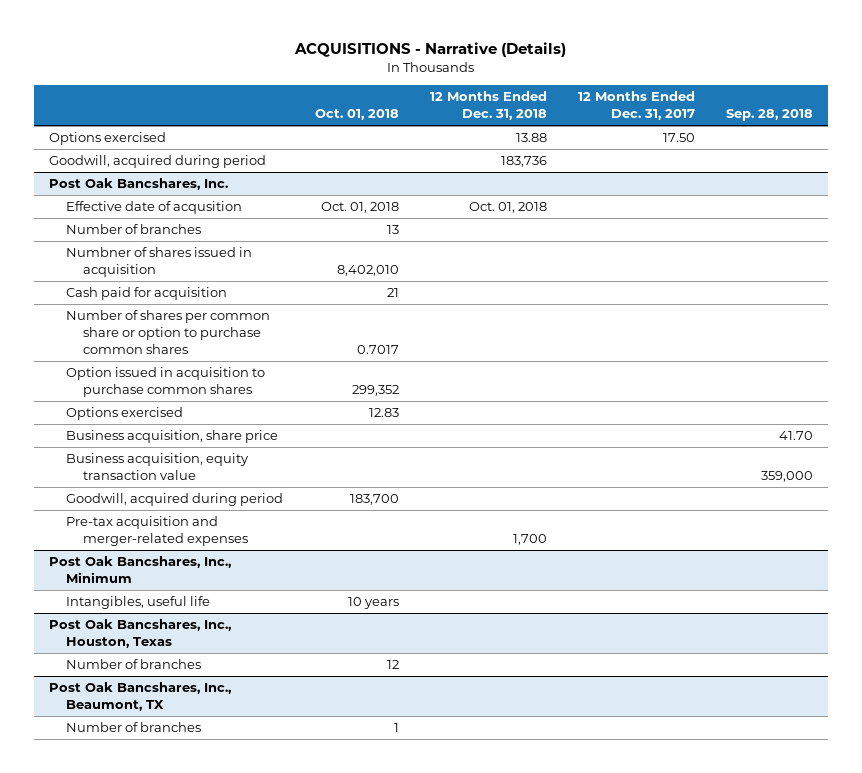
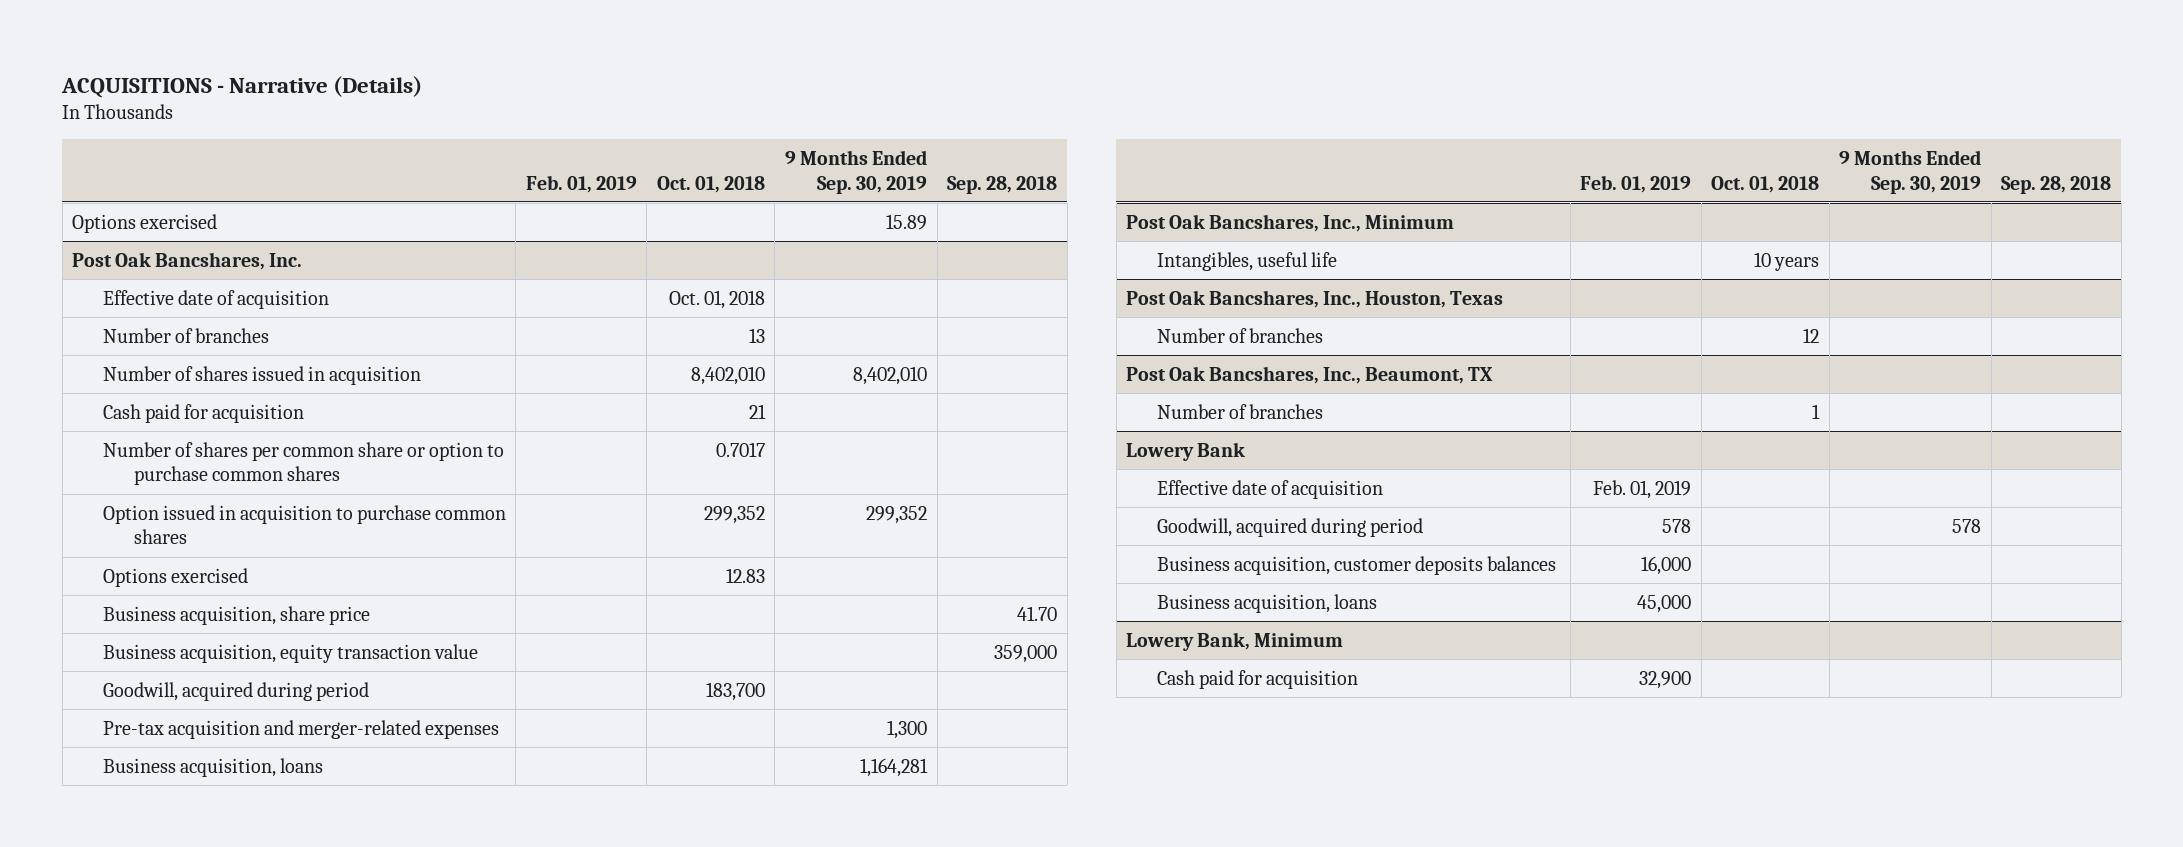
[429,91,547,121] 12 Months Ended Dec. 31, 2018 -> none
[577,91,695,121] 12 Months Ended Dec. 31, 2017 -> none
none -> [525,174,637,193] Feb. 01, 2019
none -> [784,150,927,194] 9 Months Ended Sep. 30, 2019
[49,155,267,169] Goodwill, acquired during period -> none
[66,201,243,215] Effective date of acqusition -> [102,289,329,309] Effective date of acquisition
[66,247,253,277] Numbner of shares issued in acquisition -> [102,365,421,385] Number of shares issued in acquisition
none -> [102,757,323,777] Business acquisition, loans
none -> [1126,441,1246,461] Lowery Bank
none -> [1157,479,1384,499] Effective date of acquisition
none -> [1157,517,1424,537] Goodwill, acquired during period
none -> [1157,555,1557,575] Business acquisition, customer deposits balances
none -> [1157,593,1378,613] Business acquisition, loans
none -> [1126,631,1344,651] Lowery Bank, Minimum
none -> [1157,669,1359,689] Cash paid for acquisition

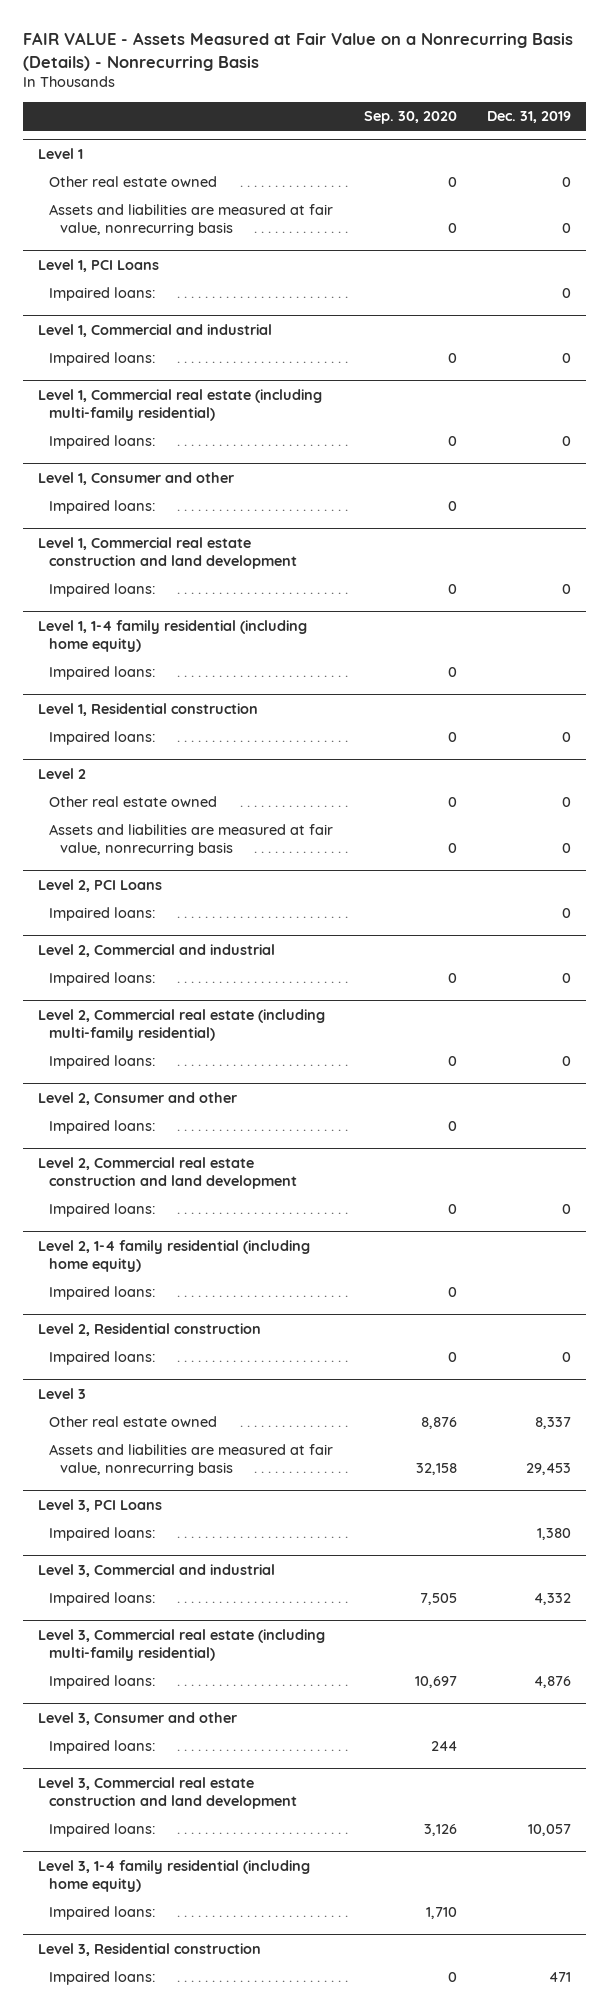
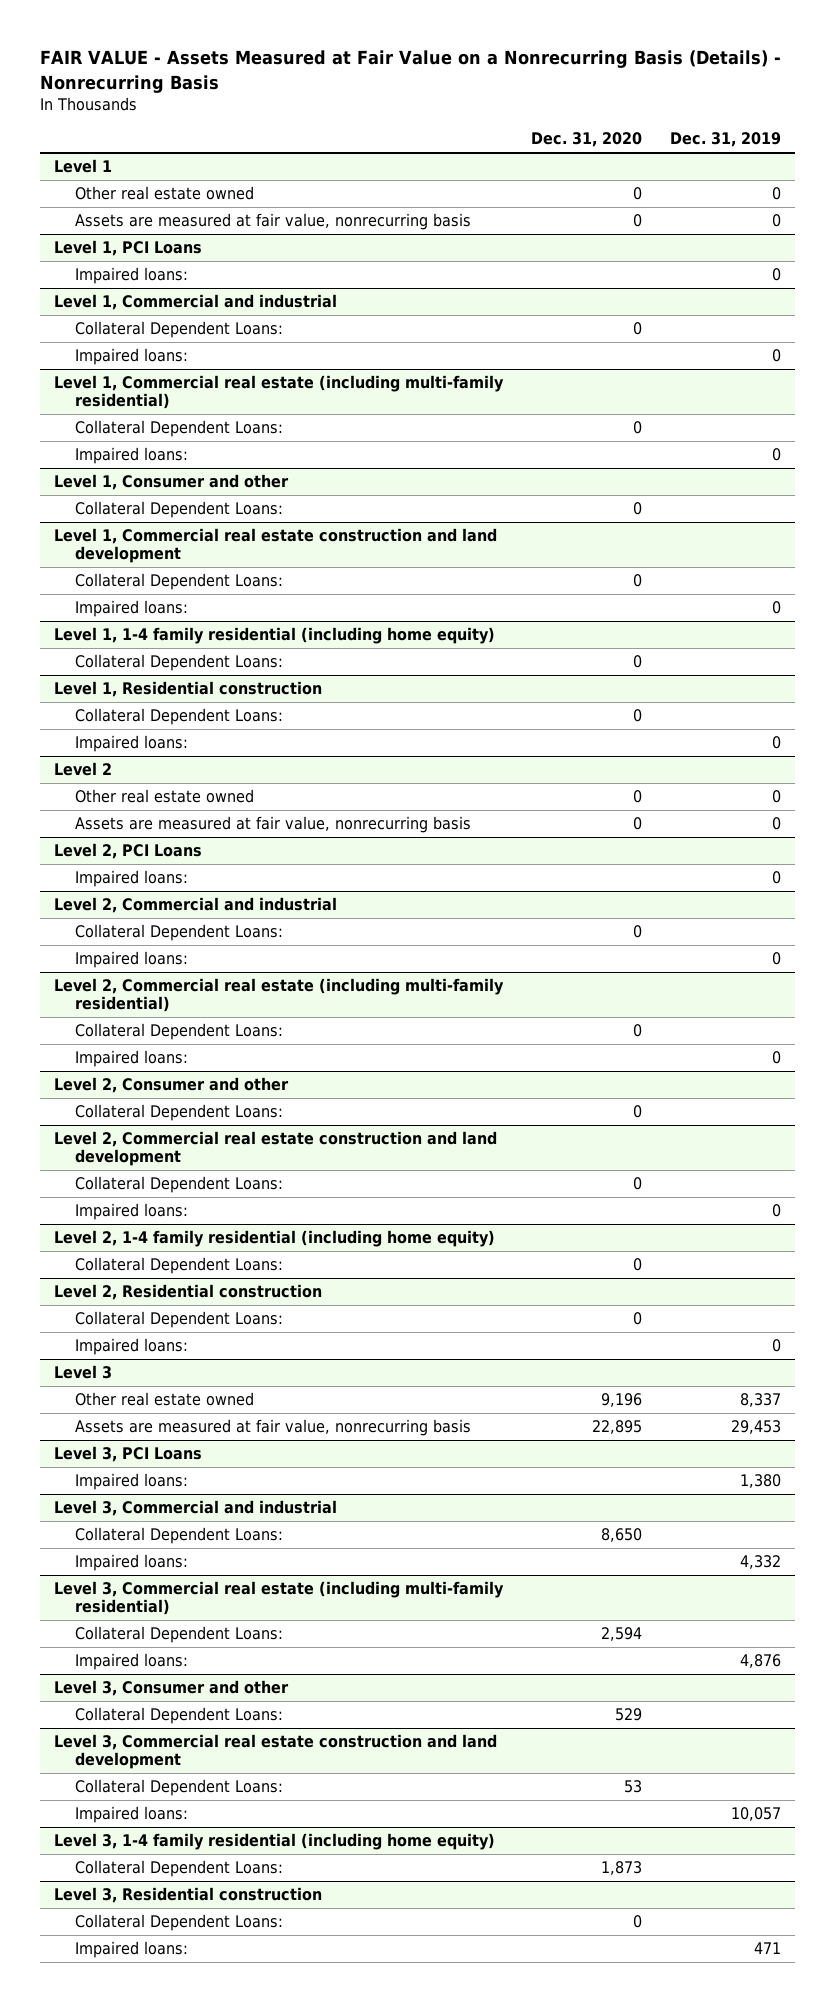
[363,111,457,125] Sep. 30, 2020 -> none
none -> [531,132,643,148] Dec. 31, 2020
[49,204,334,237] Assets and liabilities are measured at fair value, nonrecurring basis -> [75,213,472,231] Assets are measured at fair value, nonrecurring basis
none -> [75,321,284,339] Collateral Dependent Loans:
none -> [75,420,284,438] Collateral Dependent Loans:
[49,500,156,515] Impaired loans: -> none
none -> [75,501,284,519] Collateral Dependent Loans:
none -> [75,573,284,591] Collateral Dependent Loans:
[49,666,156,681] Impaired loans: -> none
none -> [75,654,284,672] Collateral Dependent Loans:
none -> [75,708,284,726] Collateral Dependent Loans:
[49,824,334,857] Assets and liabilities are measured at fair value, nonrecurring basis -> [75,816,472,834] Assets are measured at fair value, nonrecurring basis
none -> [75,924,284,942] Collateral Dependent Loans:
none -> [75,1023,284,1041] Collateral Dependent Loans:
[49,1120,156,1135] Impaired loans: -> none
none -> [75,1104,284,1122] Collateral Dependent Loans:
none -> [75,1176,284,1194] Collateral Dependent Loans:
[49,1286,156,1301] Impaired loans: -> none
none -> [75,1257,284,1275] Collateral Dependent Loans:
none -> [75,1311,284,1329] Collateral Dependent Loans:
[49,1444,334,1477] Assets and liabilities are measured at fair value, nonrecurring basis -> [75,1419,472,1437] Assets are measured at fair value, nonrecurring basis
none -> [75,1527,284,1545] Collateral Dependent Loans:
none -> [75,1626,284,1644] Collateral Dependent Loans:
[49,1740,156,1755] Impaired loans: -> none
none -> [75,1707,284,1725] Collateral Dependent Loans:
none -> [75,1779,284,1797] Collateral Dependent Loans:
[49,1906,156,1921] Impaired loans: -> none
none -> [75,1860,284,1878] Collateral Dependent Loans:
none -> [75,1914,284,1932] Collateral Dependent Loans:

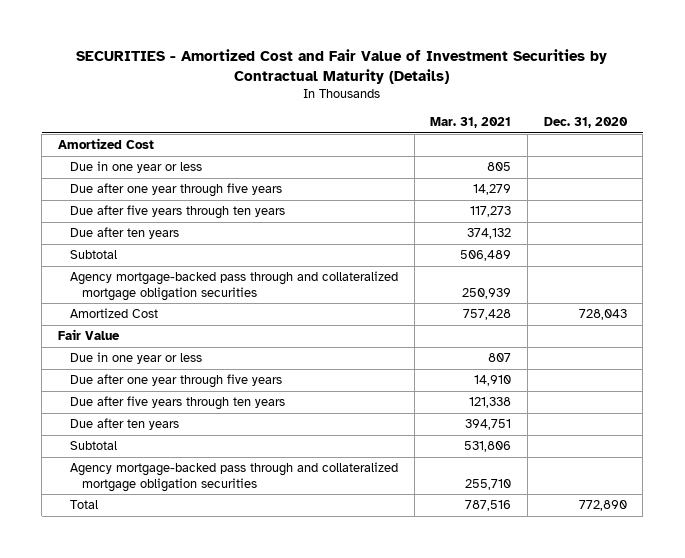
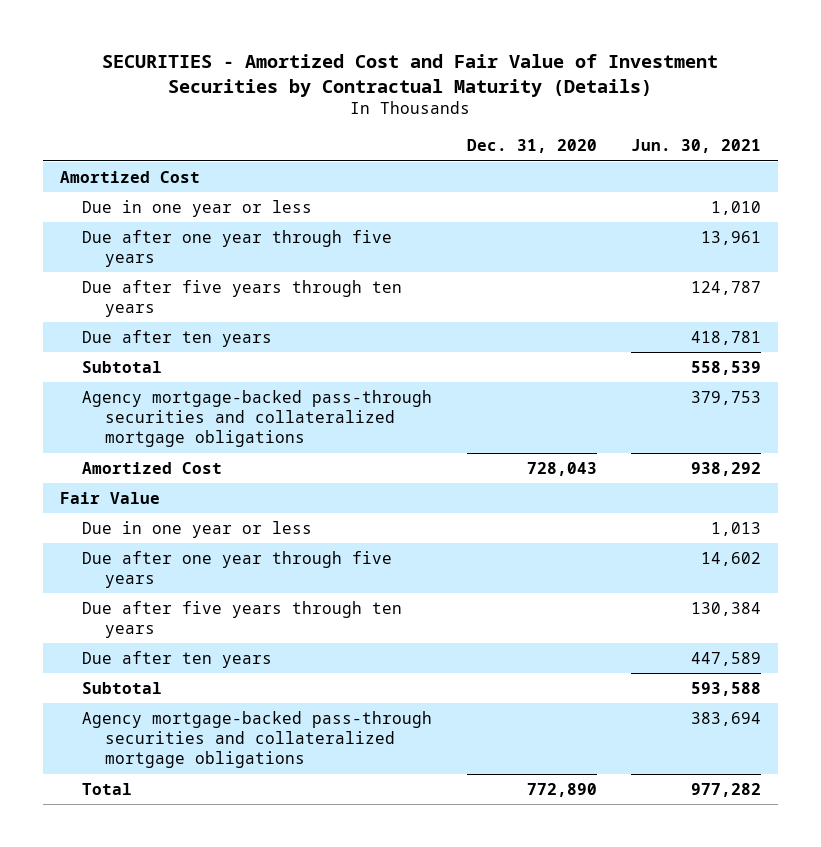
[430,117,512,129] Mar. 31, 2021 -> none
none -> [630,139,761,154] Jun. 30, 2021
[69,271,398,301] Agency mortgage-backed pass through and collateralized mortgage obligation securities -> [82,389,433,448] Agency mortgage-backed pass-through securities and collateralized mortgage obligations
[69,462,398,492] Agency mortgage-backed pass through and collateralized mortgage obligation securities -> [82,710,433,769] Agency mortgage-backed pass-through securities and collateralized mortgage obligations

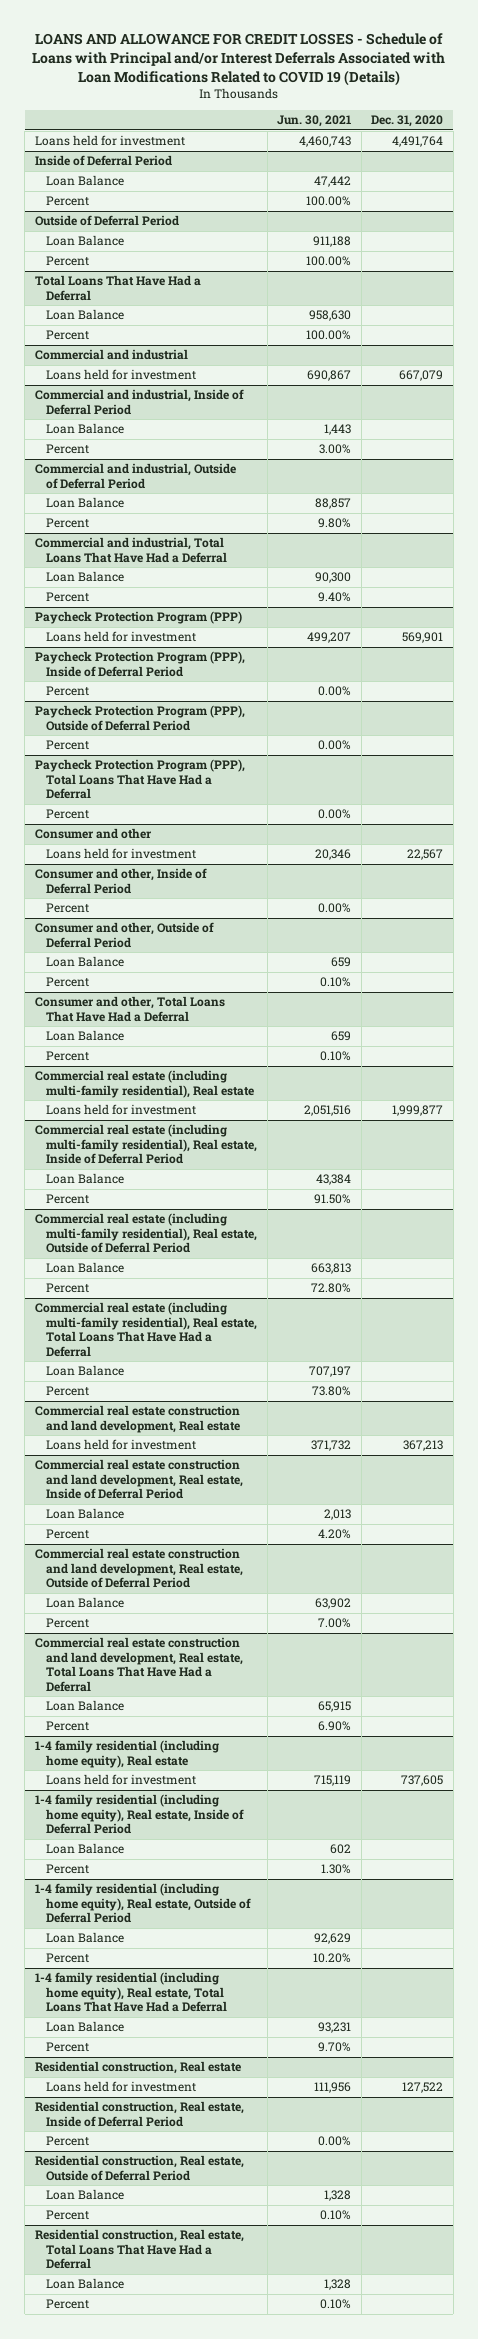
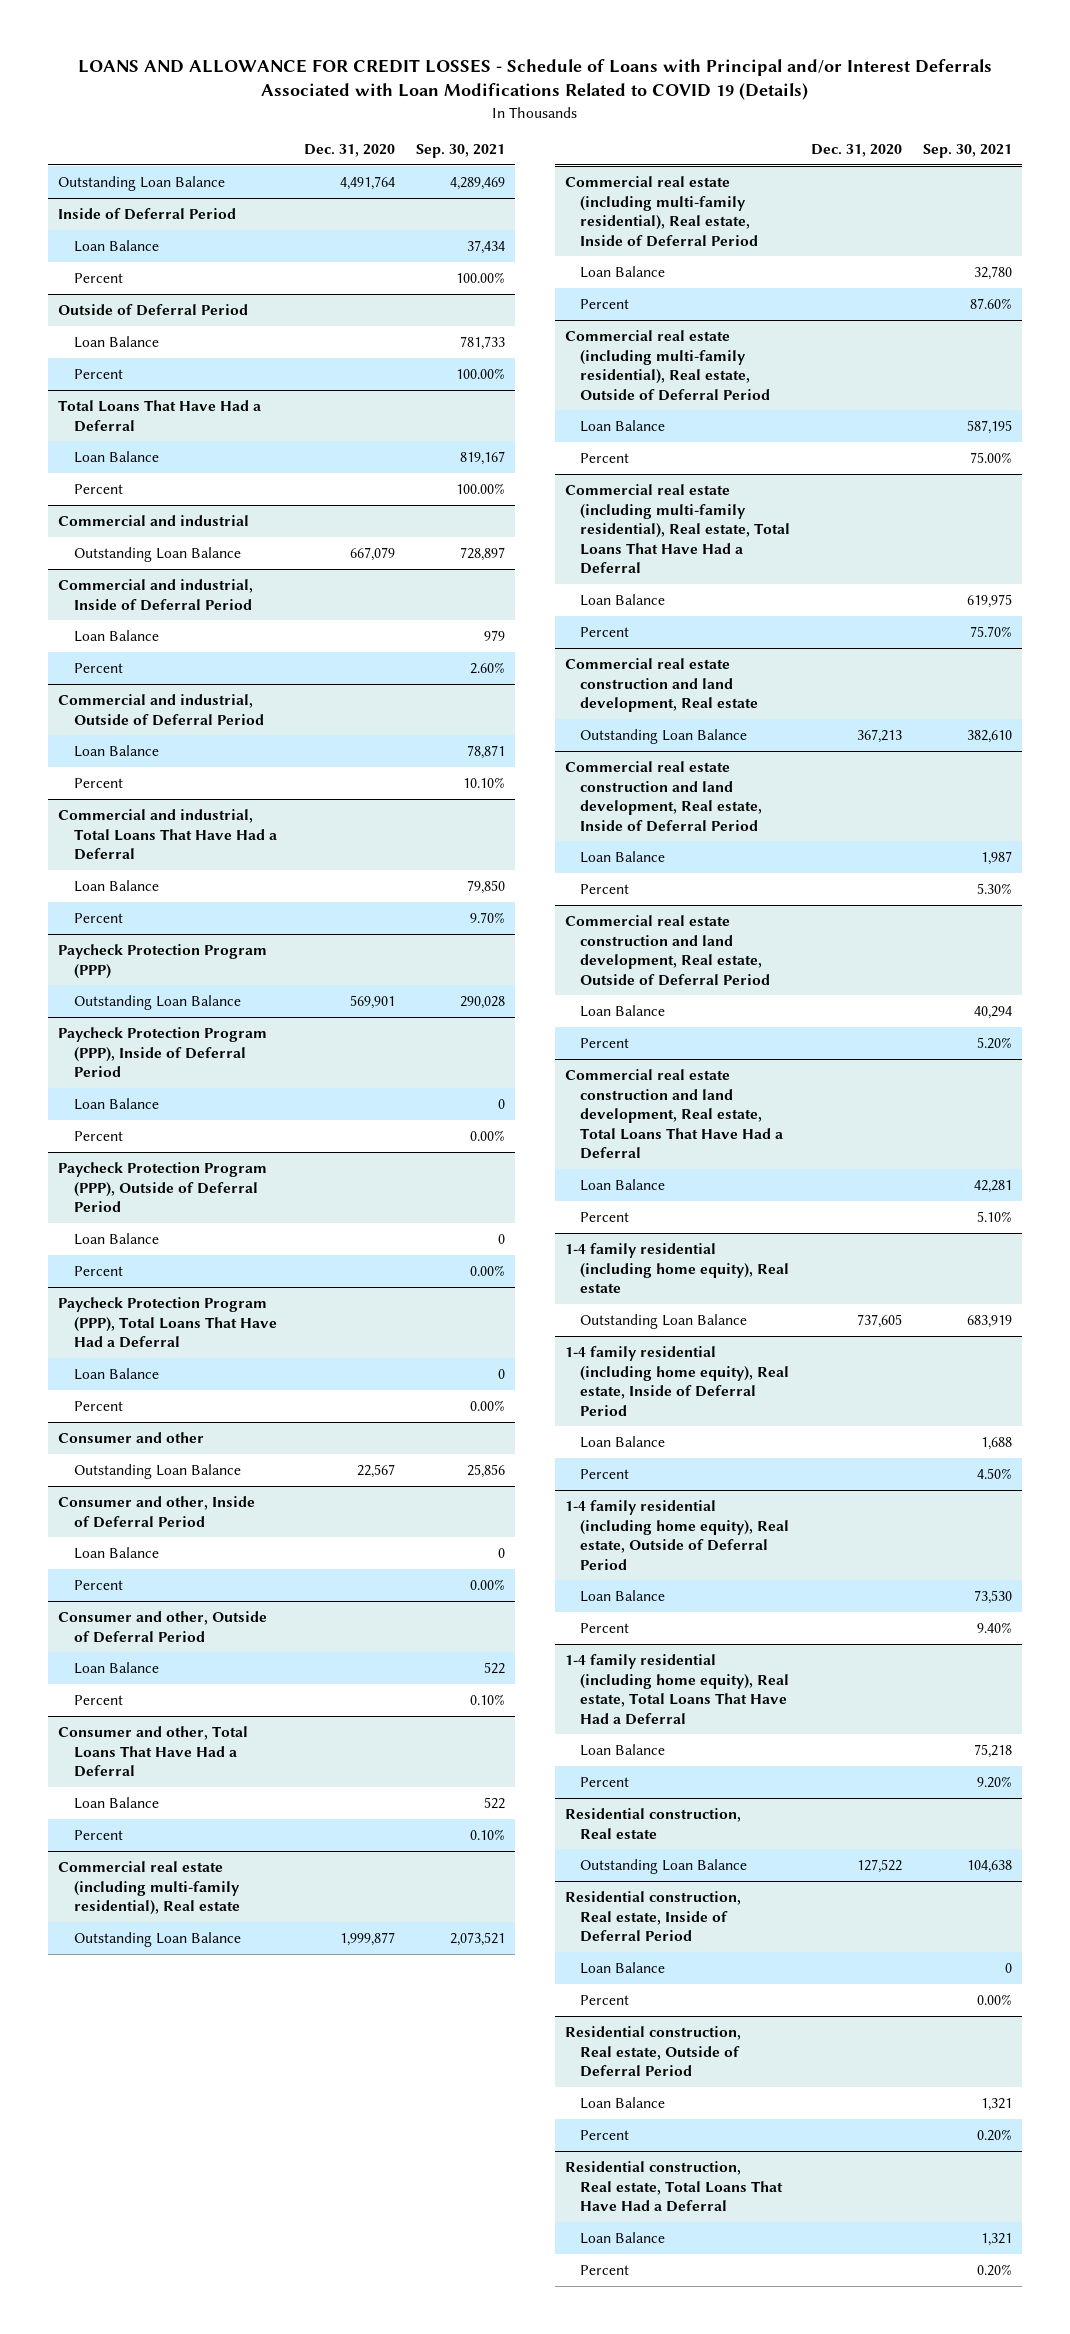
[277,115,352,128] Jun. 30, 2021 -> none
none -> [416,144,506,159] Sep. 30, 2021
[34,135,185,147] Loans held for investment -> [58,175,226,191] Outstanding Loan Balance
[46,369,197,381] Loans held for investment -> [73,546,241,562] Outstanding Loan Balance
[46,631,197,643] Loans held for investment -> [73,994,241,1010] Outstanding Loan Balance
none -> [73,1097,159,1110] Loan Balance
none -> [73,1232,159,1245] Loan Balance
none -> [73,1367,159,1380] Loan Balance
[46,848,197,860] Loans held for investment -> [73,1463,241,1479] Outstanding Loan Balance
none -> [73,1546,159,1559] Loan Balance
[46,1104,197,1116] Loans held for investment -> [73,1931,241,1947] Outstanding Loan Balance
[46,1439,197,1451] Loans held for investment -> [580,728,748,744] Outstanding Loan Balance
[46,1774,197,1786] Loans held for investment -> [580,1313,748,1329] Outstanding Loan Balance
[46,2081,197,2093] Loans held for investment -> [580,1858,748,1874] Outstanding Loan Balance
none -> [580,1961,666,1974] Loan Balance

